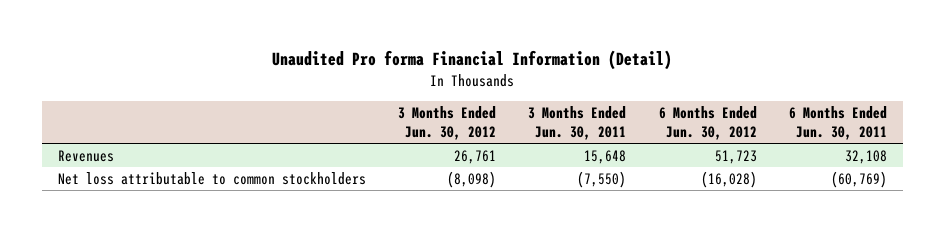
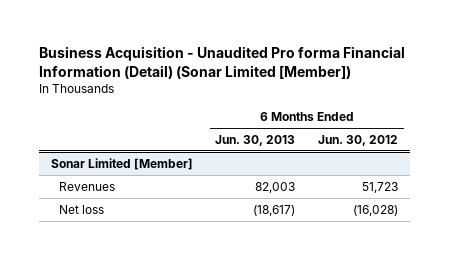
[272,50,673,71] Unaudited Pro forma Financial Information (Detail) -> [39,45,406,79] Business Acquisition - Unaudited Pro forma Financial Information (Detail) (Sonar Limited [Member])
[398,105,497,140] 3 Months Ended Jun. 30, 2012 -> none
[528,105,627,140] 3 Months Ended Jun. 30, 2011 -> none
[788,105,887,140] 6 Months Ended Jun. 30, 2011 -> none
none -> [215,134,296,146] Jun. 30, 2013
none -> [50,157,193,170] Sonar Limited [Member]
[58,172,367,186] Net loss attributable to common stockholders -> [59,204,105,214] Net loss

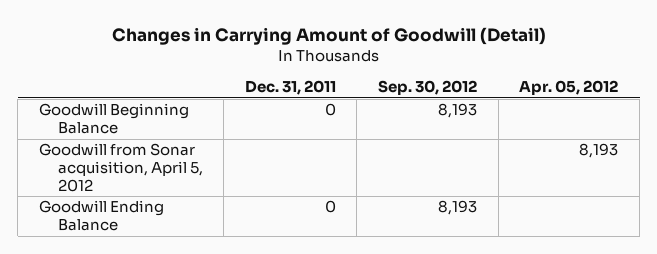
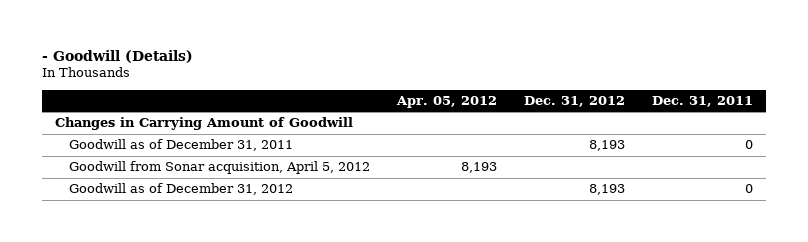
[111,26,546,45] Changes in Carrying Amount of Goodwill (Detail) -> [41,49,193,63] - Goodwill (Details)
[378,80,478,96] Sep. 30, 2012 -> none
none -> [523,95,625,107] Dec. 31, 2012
none -> [55,117,354,131] Changes in Carrying Amount of Goodwill
[38,103,189,134] Goodwill Beginning Balance -> [69,139,294,152] Goodwill as of December 31, 2011
[38,200,164,231] Goodwill Ending Balance -> [69,183,294,196] Goodwill as of December 31, 2012

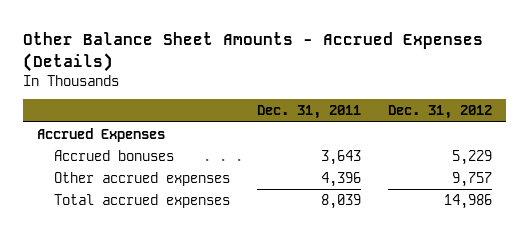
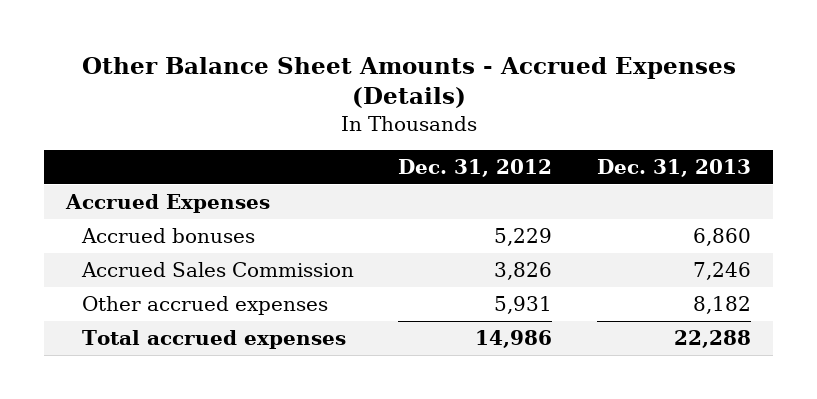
[256,105,361,120] Dec. 31, 2011 -> none
none -> [596,158,751,177] Dec. 31, 2013
none -> [80,261,354,277] Accrued Sales Commission
[452,171,493,187] 9,757 -> [494,295,553,314] 5,931

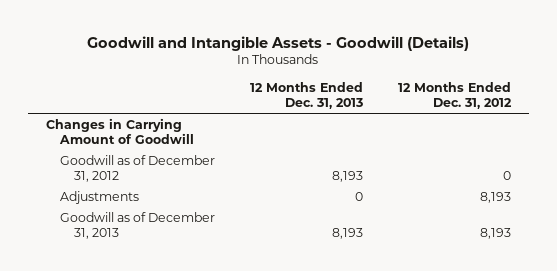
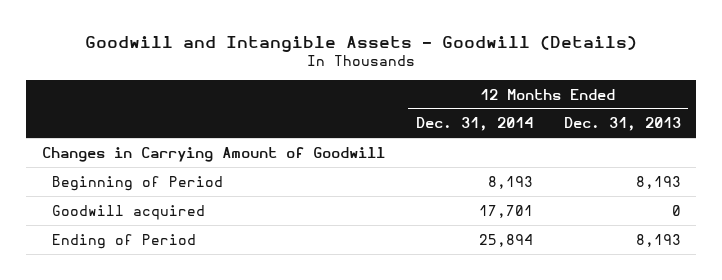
[398,81,513,110] 12 Months Ended Dec. 31, 2012 -> none
none -> [415,117,533,132] Dec. 31, 2014
[60,154,216,183] Goodwill as of December 31, 2012 -> [51,175,223,191] Beginning of Period
[60,190,140,204] Adjustments -> [51,204,205,220] Goodwill acquired
[60,211,216,240] Goodwill as of December 31, 2013 -> [51,233,196,249] Ending of Period

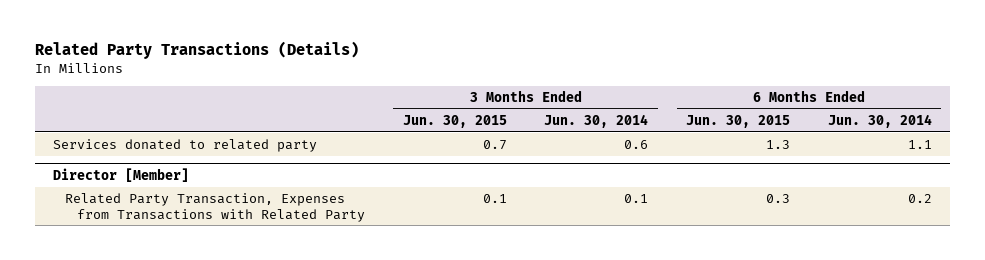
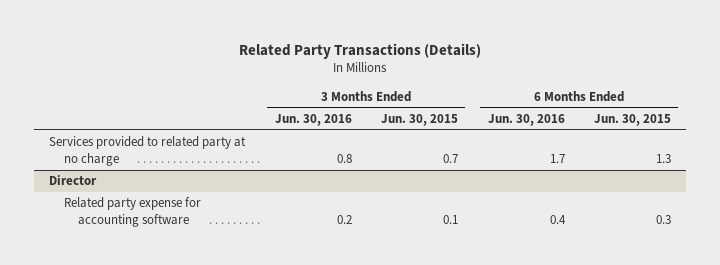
[544,113,649,128] Jun. 30, 2014 -> none
[827,113,932,128] Jun. 30, 2014 -> none
none -> [274,113,352,126] Jun. 30, 2016
none -> [487,113,565,126] Jun. 30, 2016
[53,139,318,153] Services donated to related party -> [49,136,247,166] Services provided to related party at no charge
[53,167,190,182] Director [Member] -> [49,175,98,186] Director
[65,193,366,222] Related Party Transaction, Expenses from Transactions with Related Party -> [63,197,201,227] Related party expense for accounting software

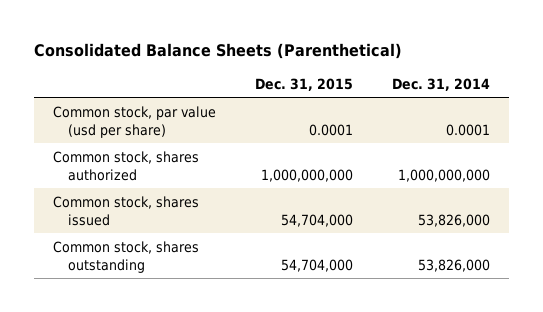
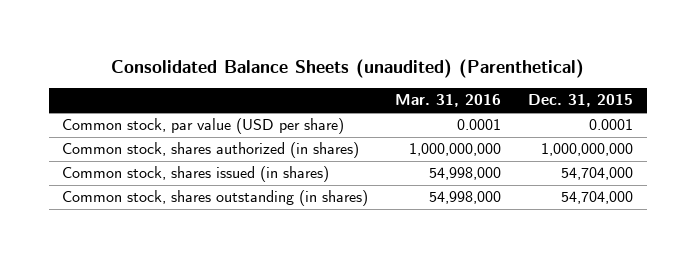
[34,42,403,59] Consolidated Balance Sheets (Parenthetical) -> [110,58,584,78] Consolidated Balance Sheets (unaudited) (Parenthetical)
[391,77,490,91] Dec. 31, 2014 -> none
none -> [395,94,502,108] Mar. 31, 2016
[53,105,217,138] Common stock, par value (usd per share) -> [62,118,345,135] Common stock, par value (USD per share)
[53,150,200,181] Common stock, shares authorized -> [62,142,360,159] Common stock, shares authorized (in shares)
[53,195,200,226] Common stock, shares issued -> [62,166,330,183] Common stock, shares issued (in shares)
[53,240,200,273] Common stock, shares outstanding -> [62,190,369,207] Common stock, shares outstanding (in shares)

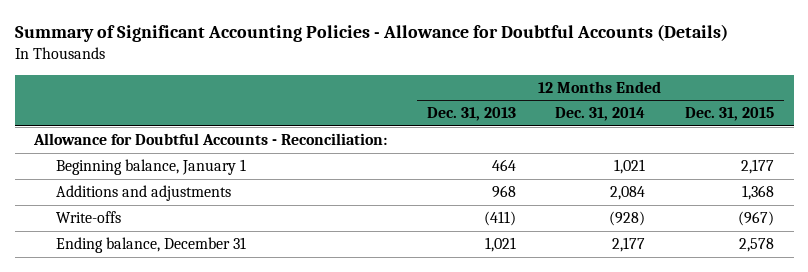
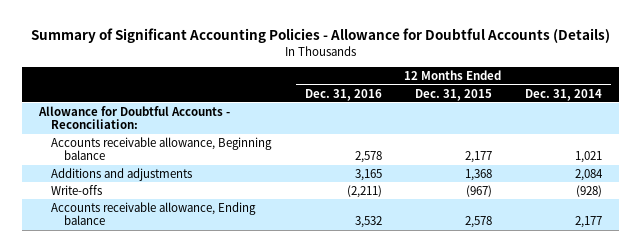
[426,107,516,122] Dec. 31, 2013 -> none
none -> [304,88,382,101] Dec. 31, 2016
[55,159,246,176] Beginning balance, January 1 -> [51,136,273,161] Accounts receivable allowance, Beginning balance
[55,237,246,254] Ending balance, December 31 -> [51,201,257,226] Accounts receivable allowance, Ending balance

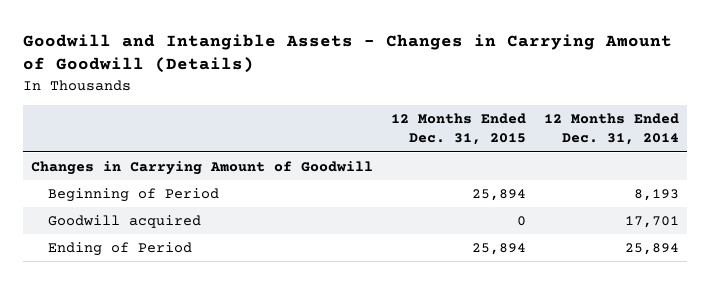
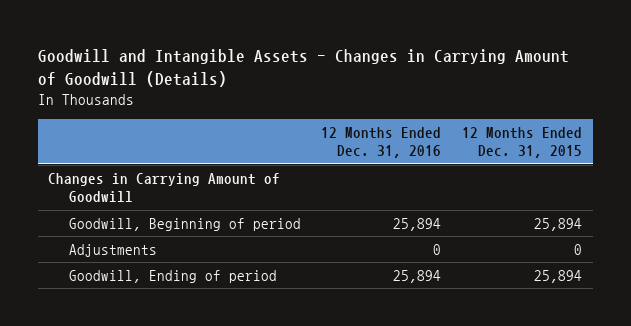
[543,113,679,146] 12 Months Ended Dec. 31, 2014 -> none
none -> [321,126,442,159] 12 Months Ended Dec. 31, 2016
[48,188,220,203] Beginning of Period -> [68,217,301,231] Goodwill, Beginning of period
[48,215,202,229] Goodwill acquired -> [68,243,157,257] Adjustments
[48,242,193,257] Ending of Period -> [68,269,277,283] Goodwill, Ending of period

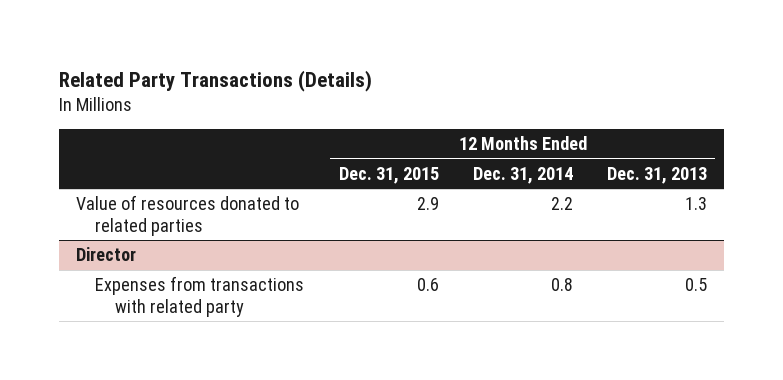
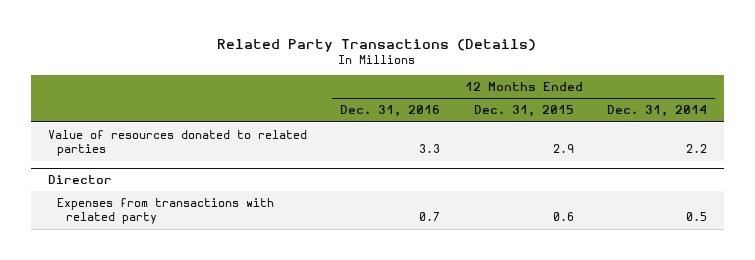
[606,166,707,184] Dec. 31, 2013 -> none
none -> [340,105,441,118] Dec. 31, 2016
[550,278,573,292] 0.8 -> [685,212,707,222] 0.5

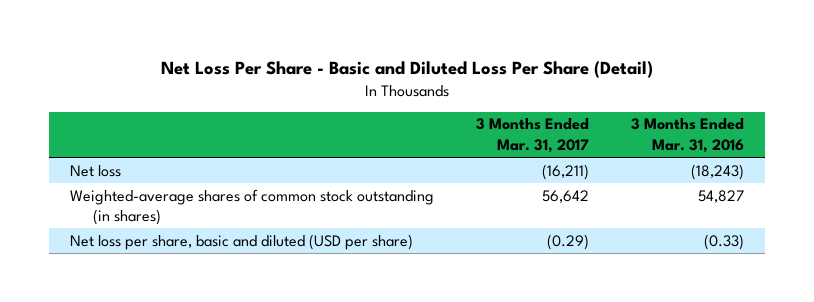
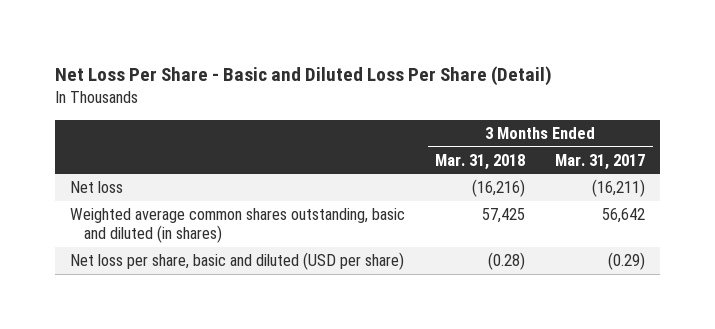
[630,118,744,153] 3 Months Ended Mar. 31, 2016 -> none
none -> [435,153,526,170] Mar. 31, 2018
[70,188,435,226] Weighted-average shares of common stock outstanding (in shares) -> [70,208,406,244] Weighted average common shares outstanding, basic and diluted (in shares)

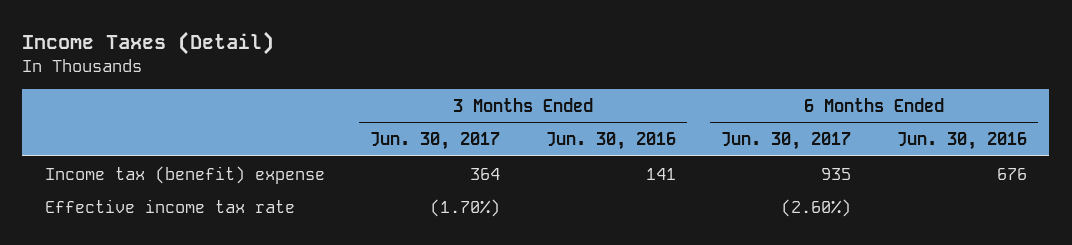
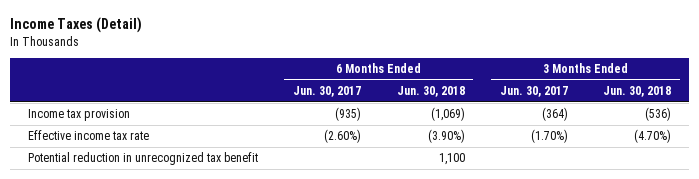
[545,132,676,151] Jun. 30, 2016 -> none
[896,132,1027,151] Jun. 30, 2016 -> none
none -> [396,85,465,97] Jun. 30, 2018
none -> [603,85,672,97] Jun. 30, 2018
[44,165,325,184] Income tax (benefit) expense -> [27,109,130,122] Income tax provision
[470,167,501,180] 364 -> [542,107,569,122] (364)
[821,167,852,180] 935 -> [335,107,362,122] (935)
none -> [27,152,258,166] Potential reduction in unrecognized tax benefit

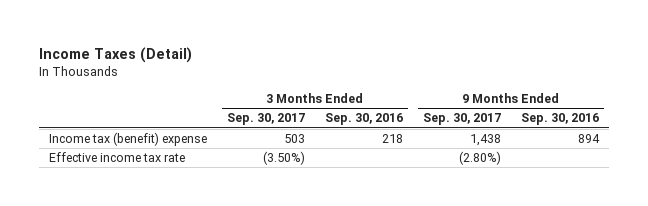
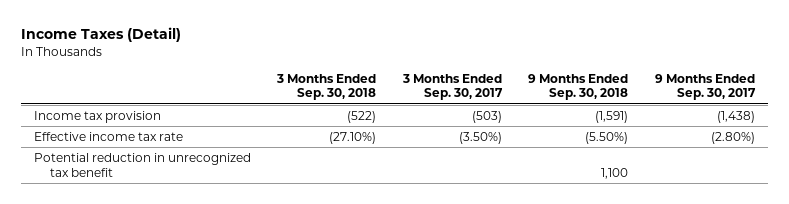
[325,113,404,126] Sep. 30, 2016 -> none
[521,113,600,126] Sep. 30, 2016 -> none
none -> [276,73,377,101] 3 Months Ended Sep. 30, 2018
none -> [528,73,629,101] 9 Months Ended Sep. 30, 2018
[49,132,208,147] Income tax (benefit) expense -> [33,110,161,123] Income tax provision
[284,134,306,144] 503 -> [471,110,502,123] (503)
[470,134,502,147] 1,438 -> [716,110,755,123] (1,438)
none -> [33,152,251,177] Potential reduction in unrecognized tax benefit

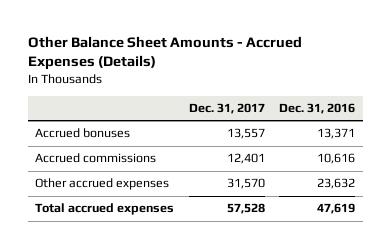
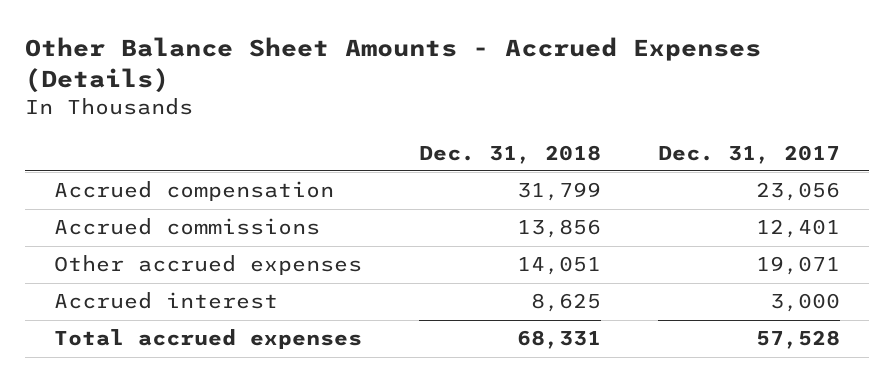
[279,103,356,115] Dec. 31, 2016 -> none
none -> [419,144,602,164] Dec. 31, 2018
[34,128,130,139] Accrued bonuses -> none
none -> [53,181,334,202] Accrued compensation
[226,178,265,190] 31,570 -> [756,256,841,276] 19,071
none -> [53,292,278,310] Accrued interest

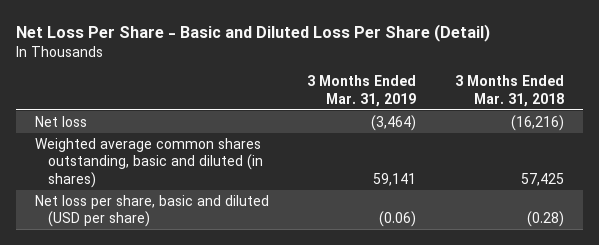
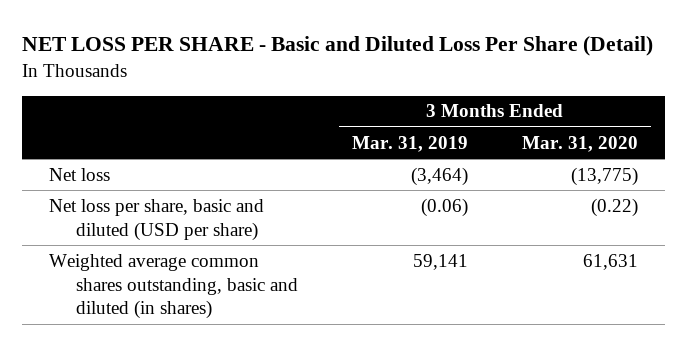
[16,23,491,42] Net Loss Per Share - Basic and Diluted Loss Per Share (Detail) -> [22,36,654,57] NET LOSS PER SHARE - Basic and Diluted Loss Per Share (Detail)
[454,75,564,107] 3 Months Ended Mar. 31, 2018 -> none
none -> [521,135,638,152] Mar. 31, 2020
[35,137,263,189] Weighted average common shares outstanding, basic and diluted (in shares) -> [48,253,299,320] Weighted average common shares outstanding, basic and diluted (in shares)

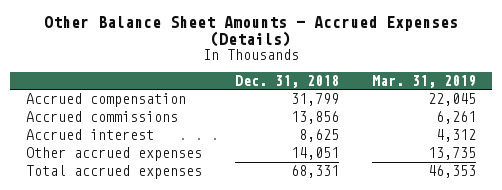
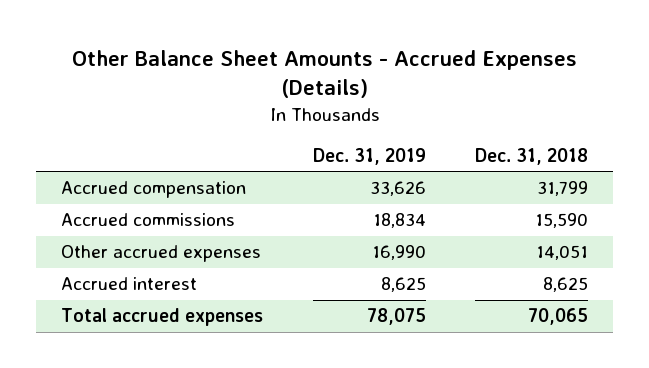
[371,74,476,88] Mar. 31, 2019 -> none
none -> [312,148,426,166] Dec. 31, 2019
[290,111,339,125] 13,856 -> [535,213,589,229] 15,590
[26,129,155,141] Accrued interest -> [60,277,197,291] Accrued interest
[290,165,339,179] 68,331 -> [528,308,589,326] 70,065

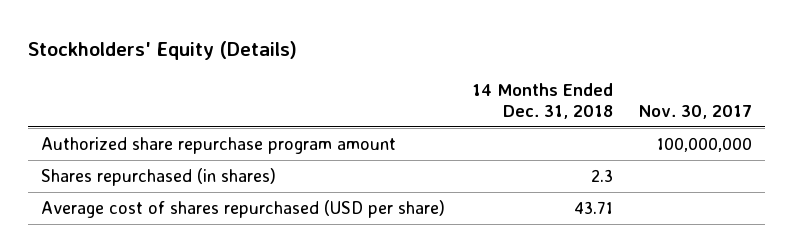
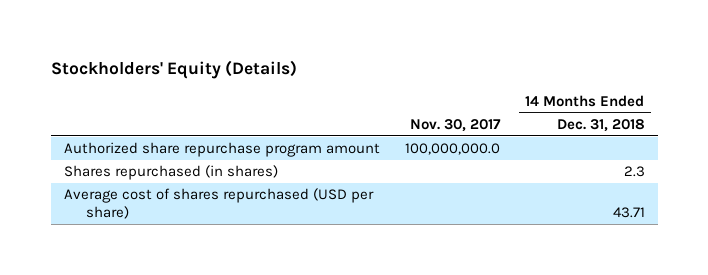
[657,137,753,153] 100,000,000 -> [405,143,501,156] 100,000,000.0

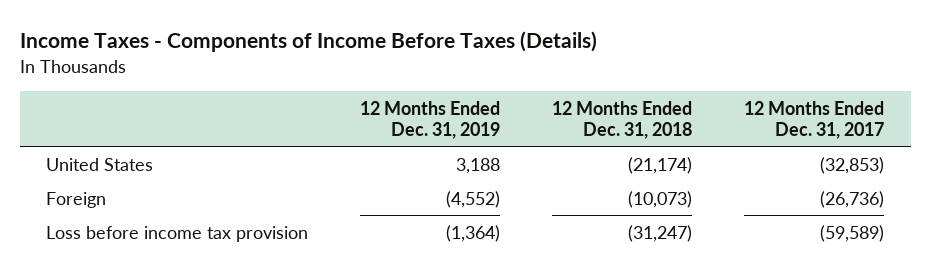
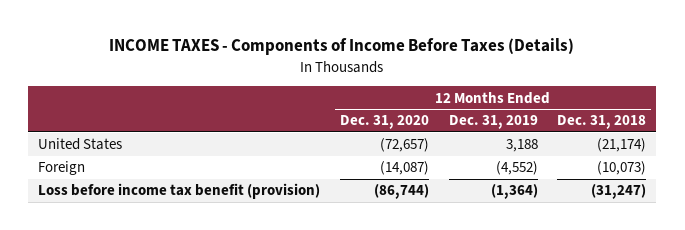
[20,31,598,53] Income Taxes - Components of Income Before Taxes (Details) -> [109,38,575,56] INCOME TAXES - Components of Income Before Taxes (Details)
[744,100,885,139] 12 Months Ended Dec. 31, 2017 -> none
none -> [339,115,429,130] Dec. 31, 2020
[46,225,309,242] Loss before income tax provision -> [38,183,321,200] Loss before income tax benefit (provision)

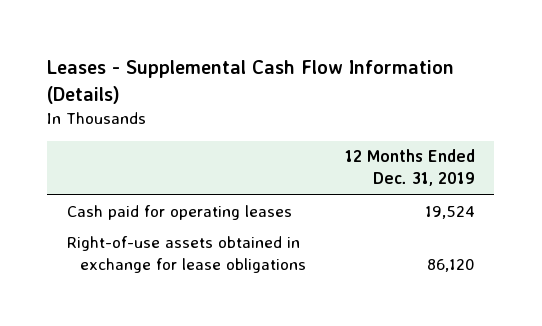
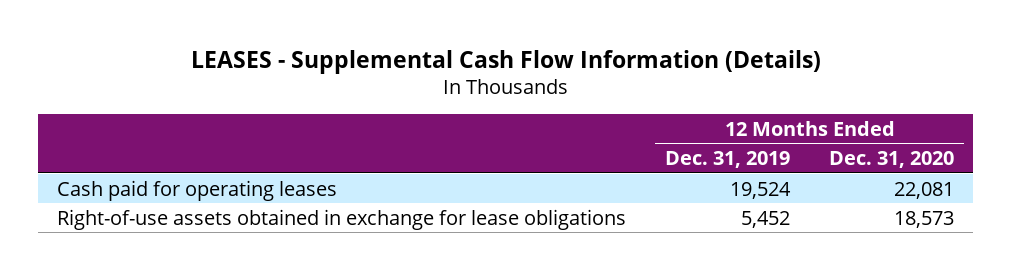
[47,59,455,104] Leases - Supplemental Cash Flow Information (Details) -> [190,49,821,74] LEASES - Supplemental Cash Flow Information (Details)
none -> [829,150,955,168] Dec. 31, 2020
[426,258,475,272] 86,120 -> [741,210,791,228] 5,452

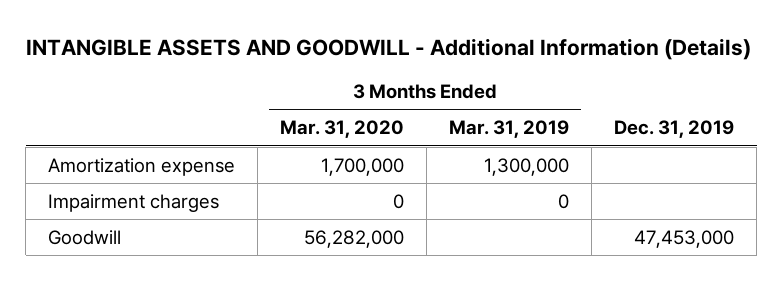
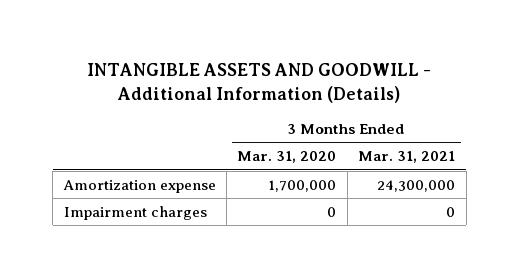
[449,120,570,139] Mar. 31, 2019 -> none
[614,120,735,139] Dec. 31, 2019 -> none
none -> [358,151,456,164] Mar. 31, 2021
[48,229,122,245] Goodwill -> none

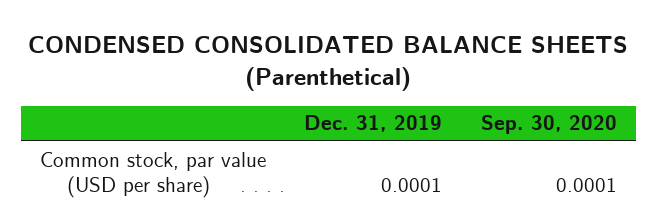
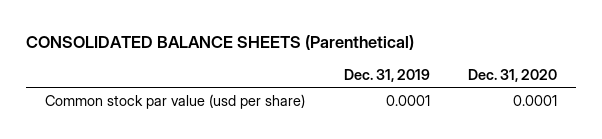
[28,35,629,91] CONDENSED CONSOLIDATED BALANCE SHEETS (Parenthetical) -> [25,35,414,51] CONSOLIDATED BALANCE SHEETS (Parenthetical)
[480,115,617,135] Sep. 30, 2020 -> none
none -> [468,69,558,83] Dec. 31, 2020
[39,151,266,198] Common stock, par value (USD per share) -> [45,93,306,109] Common stock par value (usd per share)

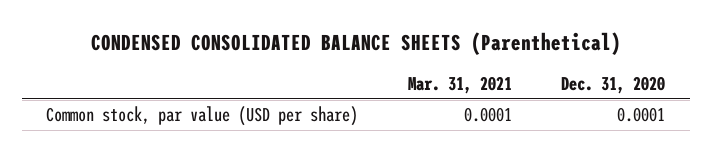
[25,35,414,51] CONSOLIDATED BALANCE SHEETS (Parenthetical) -> [90,32,621,56] CONDENSED CONSOLIDATED BALANCE SHEETS (Parenthetical)
[343,69,430,83] Dec. 31, 2019 -> none
none -> [407,76,512,95] Mar. 31, 2021
[45,93,306,109] Common stock par value (usd per share) -> [46,106,359,127] Common stock, par value (USD per share)

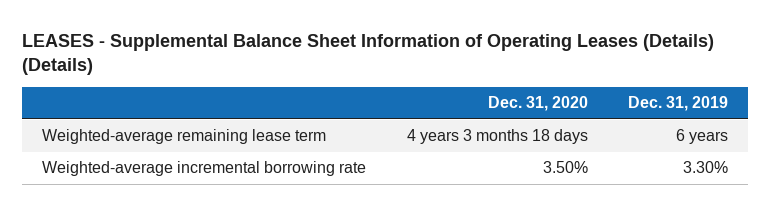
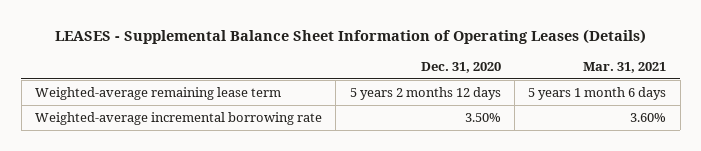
[22,33,715,76] LEASES - Supplemental Balance Sheet Information of Operating Leases (Details) (Details) -> [54,28,646,44] LEASES - Supplemental Balance Sheet Information of Operating Leases (Details)
[627,96,728,112] Dec. 31, 2019 -> none
none -> [583,61,667,73] Mar. 31, 2021
[406,129,588,145] 4 years 3 months 18 days -> [349,87,501,101] 5 years 2 months 12 days

